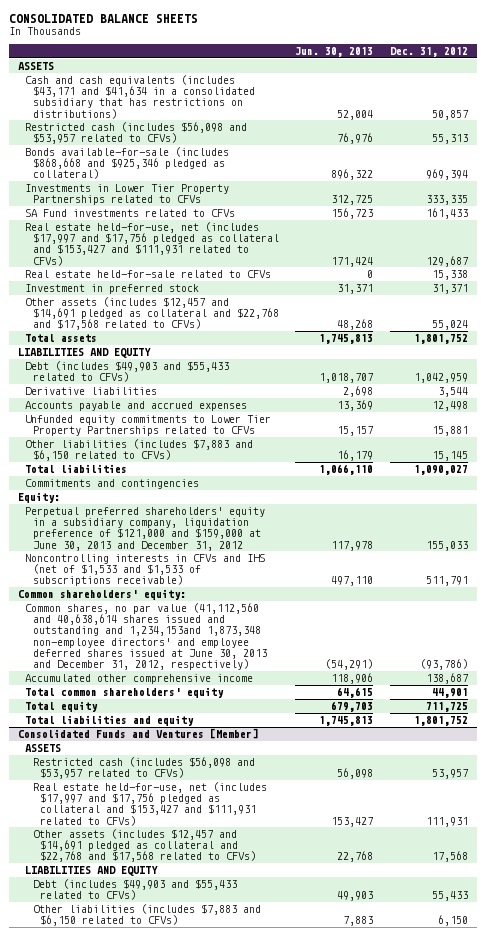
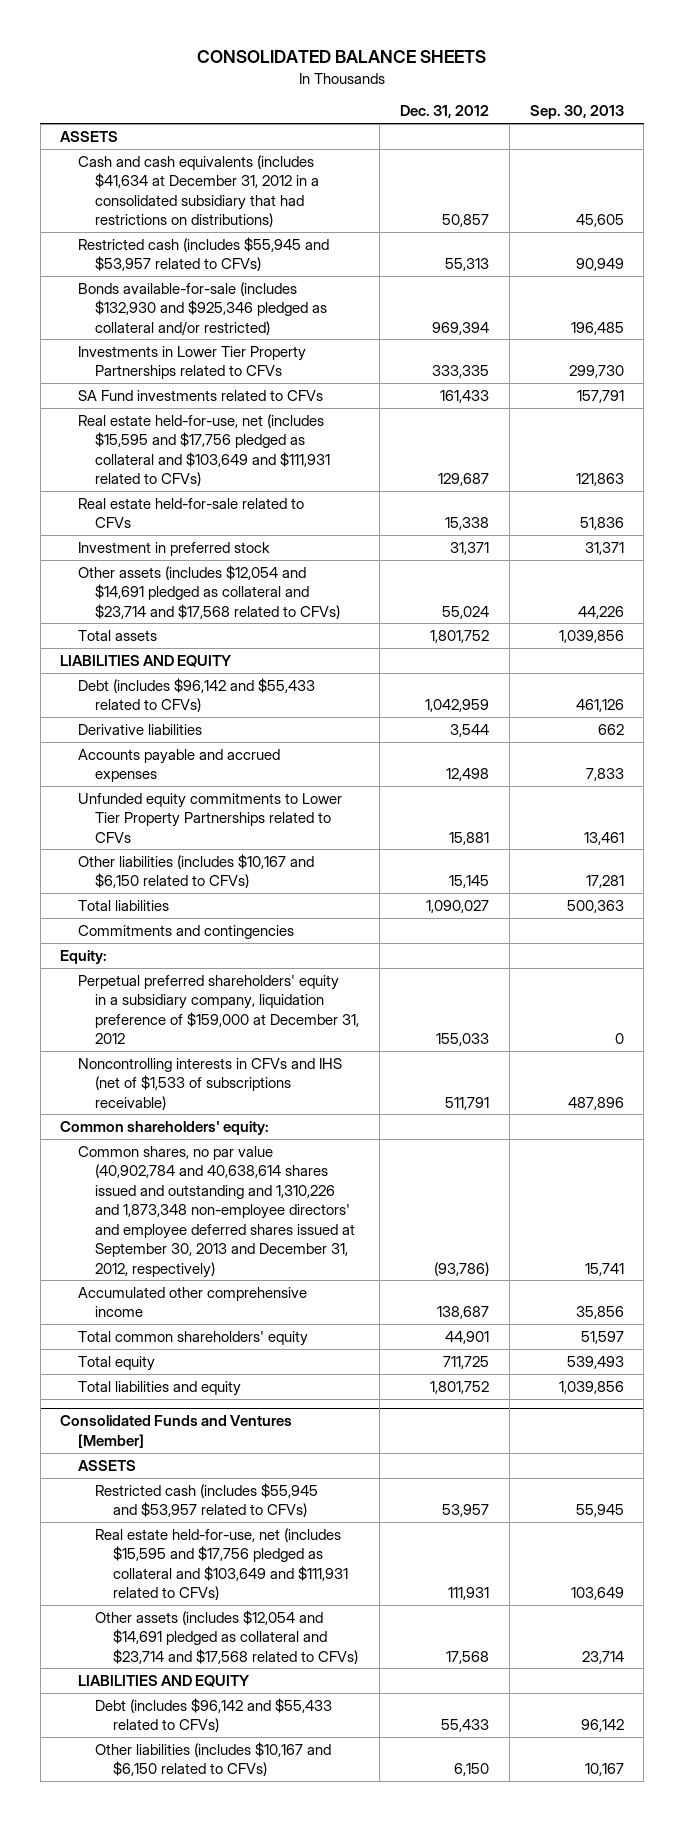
[295,46,374,57] Jun. 30, 2013 -> none
none -> [529,105,624,120] Sep. 30, 2013
[25,74,255,119] Cash and cash equivalents (includes $43,171 and $41,634 in a consolidated subsidiary that has restrictions on distributions) -> [77,154,320,228] Cash and cash equivalents (includes $41,634 at December 31, 2012 in a consolidated subsidiary that had restrictions on distributions)
[25,121,248,145] Restricted cash (includes $56,098 and $53,957 related to CFVs) -> [77,236,329,272] Restricted cash (includes $55,945 and $53,957 related to CFVs)
[25,146,230,180] Bonds available-for-sale (includes $868,668 and $925,346 pledged as collateral) -> [77,281,328,335] Bonds available-for-sale (includes $132,930 and $925,346 pledged as collateral and/or restricted)
[25,221,279,266] Real estate held-for-use, net (includes $17,997 and $17,756 pledged as collateral and $153,427 and $111,931 related to CFVs) -> [77,413,331,487] Real estate held-for-use, net (includes $15,595 and $17,756 pledged as collateral and $103,649 and $111,931 related to CFVs)
[25,296,279,331] Other assets (includes $12,457 and $14,691 pledged as collateral and $22,768 and $17,568 related to CFVs) -> [77,564,341,619] Other assets (includes $12,054 and $14,691 pledged as collateral and $23,714 and $17,568 related to CFVs)
[25,360,230,383] Debt (includes $49,903 and $55,433 related to CFVs) -> [77,677,315,713] Debt (includes $96,142 and $55,433 related to CFVs)
[25,438,254,462] Other liabilities (includes $7,883 and $6,150 related to CFVs) -> [77,853,314,889] Other liabilities (includes $10,167 and $6,150 related to CFVs)
[25,506,266,551] Perpetual preferred shareholders' equity in a subsidiary company, liquidation preference of $121,000 and $159,000 at June 30, 2013 and December 31, 2012 -> [77,974,360,1045] Perpetual preferred shareholders' equity in a subsidiary company, liquidation preference of $159,000 at December 31, 2012
[25,553,266,587] Noncontrolling interests in CFVs and IHS (net of $1,533 and $1,533 of subscriptions receivable) -> [77,1057,342,1110] Noncontrolling interests in CFVs and IHS (net of $1,533 of subscriptions receivable)
[25,602,267,670] Common shares, no par value (41,112,560 and 40,638,614 shares issued and outstanding and 1,234,153and 1,873,348 non-employee directors' and employee deferred shares issued at June 30, 2013 and December 31, 2012, respectively) -> [77,1145,356,1278] Common shares, no par value (40,902,784 and 40,638,614 shares issued and outstanding and 1,310,226 and 1,873,348 non-employee directors' and employee deferred shares issued at September 30, 2013 and December 31, 2012, respectively)
[32,756,255,780] Restricted cash (includes $56,098 and $53,957 related to CFVs) -> [95,1482,319,1518] Restricted cash (includes $55,945 and $53,957 related to CFVs)
[32,781,267,826] Real estate held-for-use, net (includes $17,997 and $17,756 pledged as collateral and $153,427 and $111,931 related to CFVs) -> [95,1527,349,1601] Real estate held-for-use, net (includes $15,595 and $17,756 pledged as collateral and $103,649 and $111,931 related to CFVs)
[32,828,257,863] Other assets (includes $12,457 and $14,691 pledged as collateral and $22,768 and $17,568 related to CFVs) -> [95,1609,359,1664] Other assets (includes $12,054 and $14,691 pledged as collateral and $23,714 and $17,568 related to CFVs)
[32,878,237,901] Debt (includes $49,903 and $55,433 related to CFVs) -> [95,1697,333,1733] Debt (includes $96,142 and $55,433 related to CFVs)
[32,903,261,927] Other liabilities (includes $7,883 and $6,150 related to CFVs) -> [95,1741,332,1777] Other liabilities (includes $10,167 and $6,150 related to CFVs)

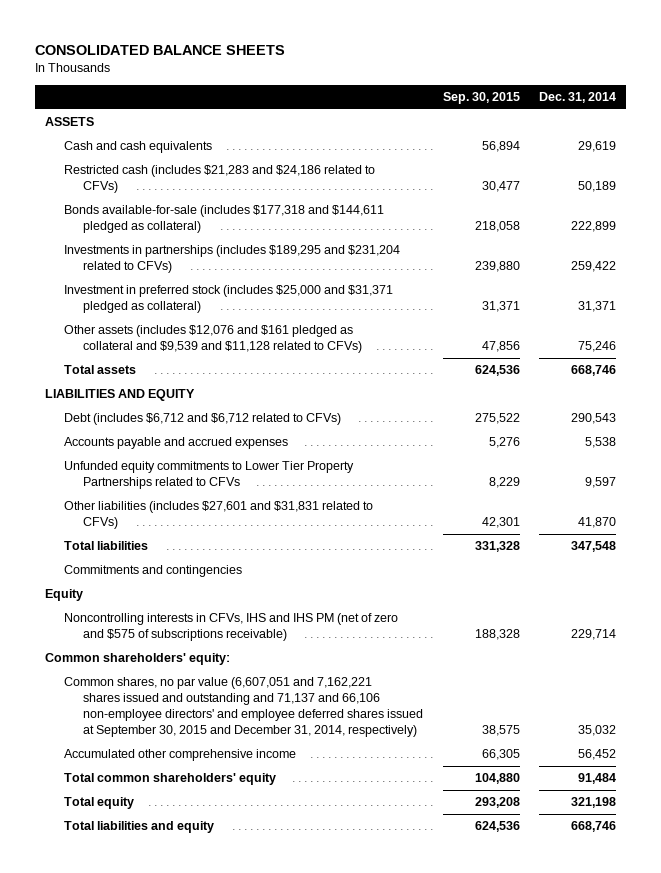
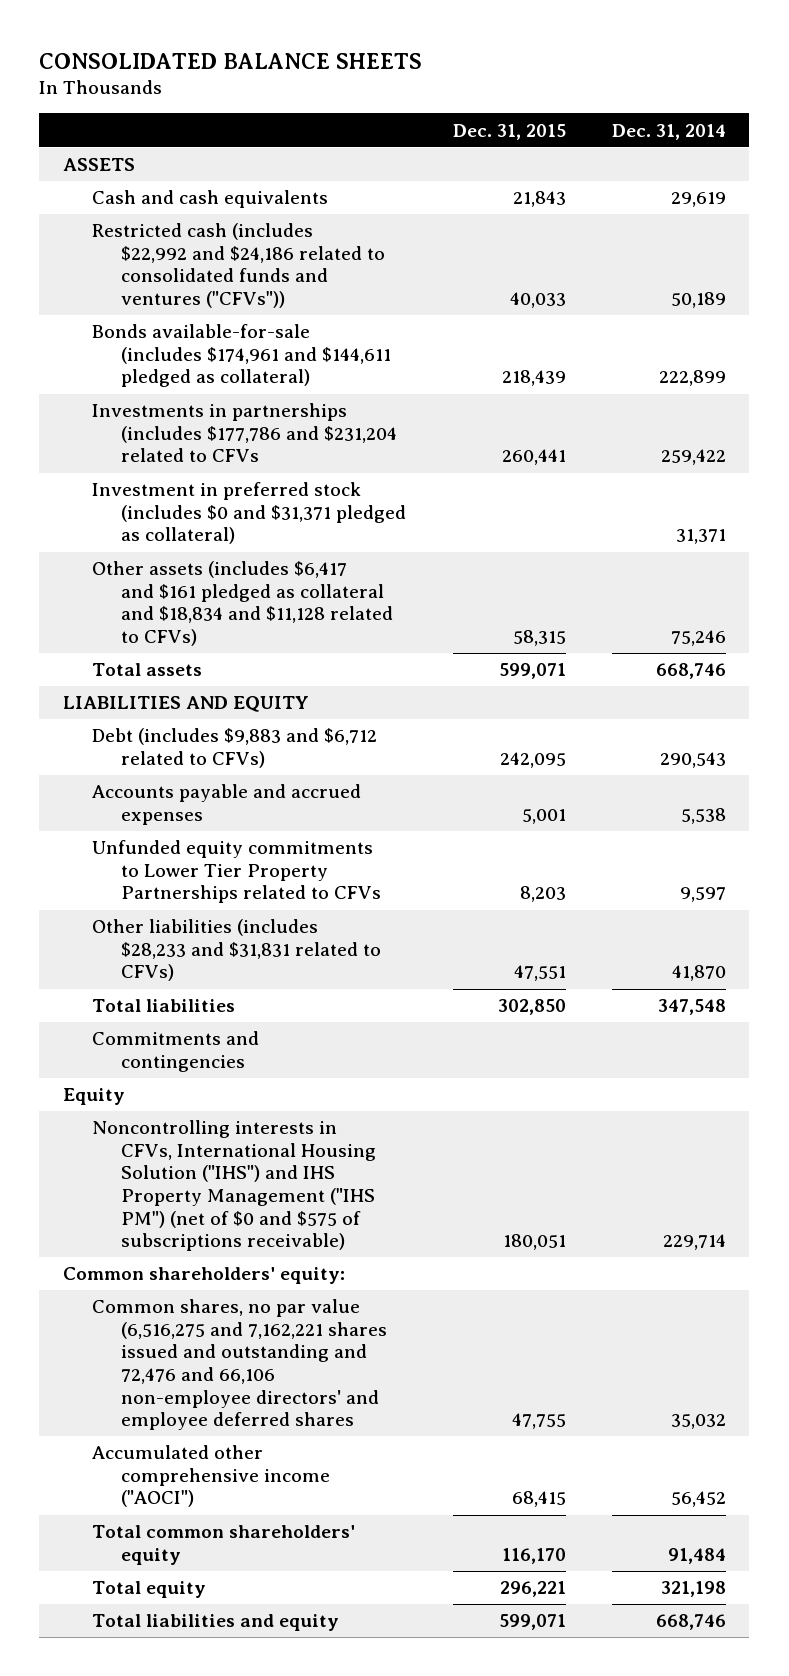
[442,92,520,105] Sep. 30, 2015 -> none
none -> [452,123,566,140] Dec. 31, 2015
[64,165,376,194] Restricted cash (includes $21,283 and $24,186 related to CFVs) -> [91,223,385,309] Restricted cash (includes $22,992 and $24,186 related to consolidated funds and ventures ("CFVs"))
[64,205,385,234] Bonds available-for-sale (includes $177,318 and $144,611 pledged as collateral) -> [91,324,391,388] Bonds available-for-sale (includes $174,961 and $144,611 pledged as collateral)
[64,245,401,274] Investments in partnerships (includes $189,295 and $231,204 related to CFVs) -> [91,403,397,463] Investments in partnerships (includes $177,786 and $231,204 related to CFVs
[64,285,394,314] Investment in preferred stock (includes $25,000 and $31,371 pledged as collateral) -> [91,482,406,545] Investment in preferred stock (includes $0 and $31,371 pledged as collateral)
[64,325,363,354] Other assets (includes $12,076 and $161 pledged as collateral and $9,539 and $11,128 related to CFVs) -> [91,561,393,647] Other assets (includes $6,417 and $161 pledged as collateral and $18,834 and $11,128 related to CFVs)
[64,413,342,426] Debt (includes $6,712 and $6,712 related to CFVs) -> [91,728,377,768] Debt (includes $9,883 and $6,712 related to CFVs)
[64,501,374,530] Other liabilities (includes $27,601 and $31,831 related to CFVs) -> [91,919,381,982] Other liabilities (includes $28,233 and $31,831 related to CFVs)
[64,613,399,642] Noncontrolling interests in CFVs, IHS and IHS PM (net of zero and $575 of subscriptions receivable) -> [91,1120,376,1252] Noncontrolling interests in CFVs, International Housing Solution ("IHS") and IHS Property Management ("IHS PM") (net of $0 and $575 of subscriptions receivable)
[64,677,424,737] Common shares, no par value (6,607,051 and 7,162,221 shares issued and outstanding and 71,137 and 66,106 non-employee directors' and employee deferred shares issued at September 30, 2015 and December 31, 2014, respectively) -> [91,1299,387,1431] Common shares, no par value (6,516,275 and 7,162,221 shares issued and outstanding and 72,476 and 66,106 non-employee directors' and employee deferred shares
[64,749,297,762] Accumulated other comprehensive income -> [91,1445,330,1508] Accumulated other comprehensive income ("AOCI")

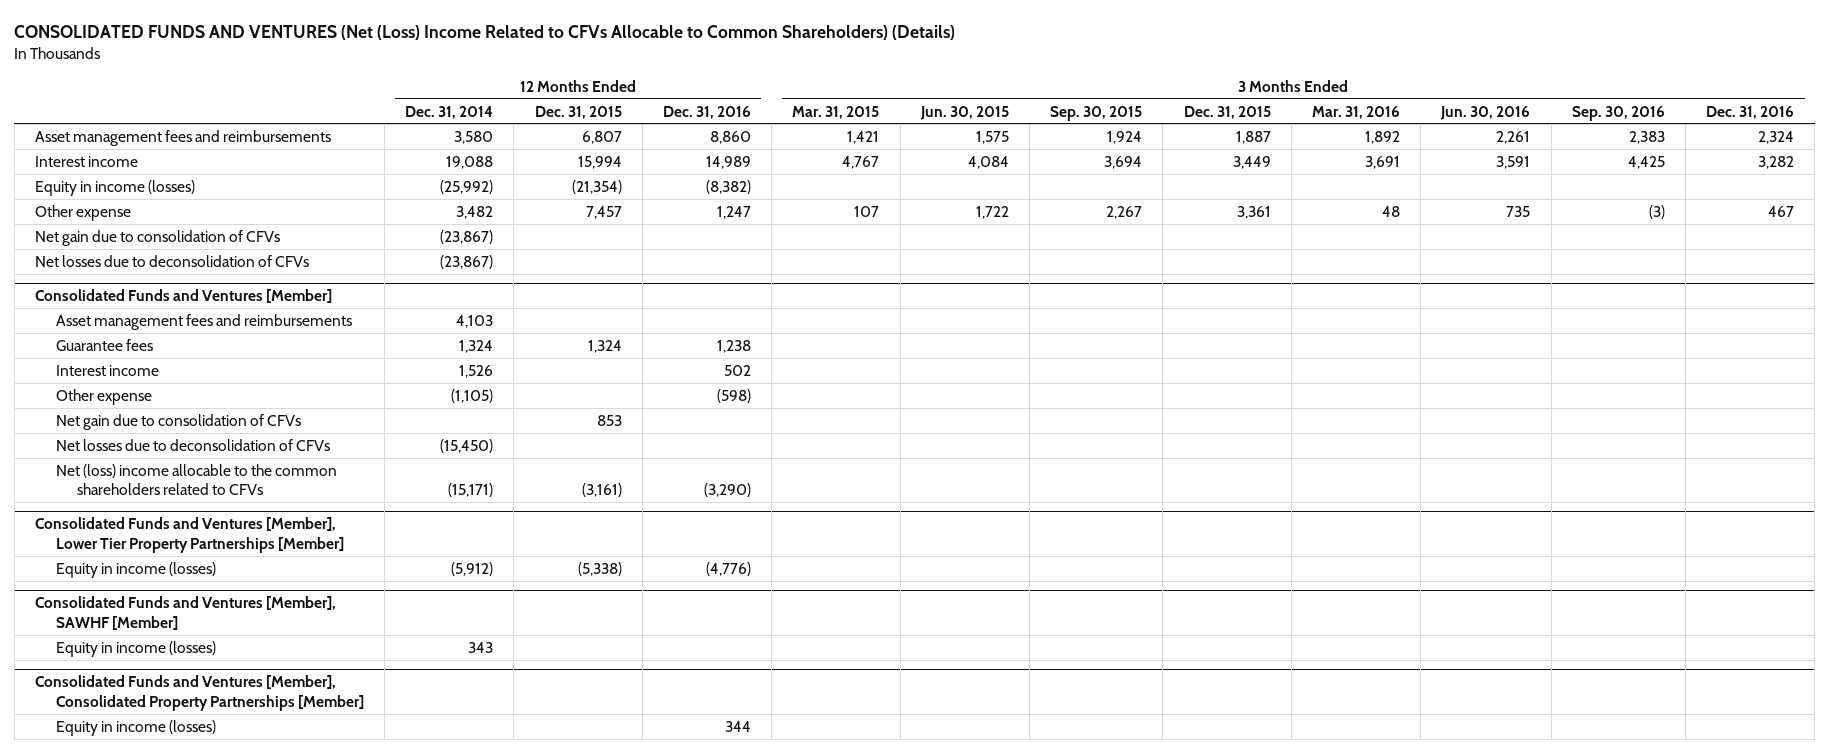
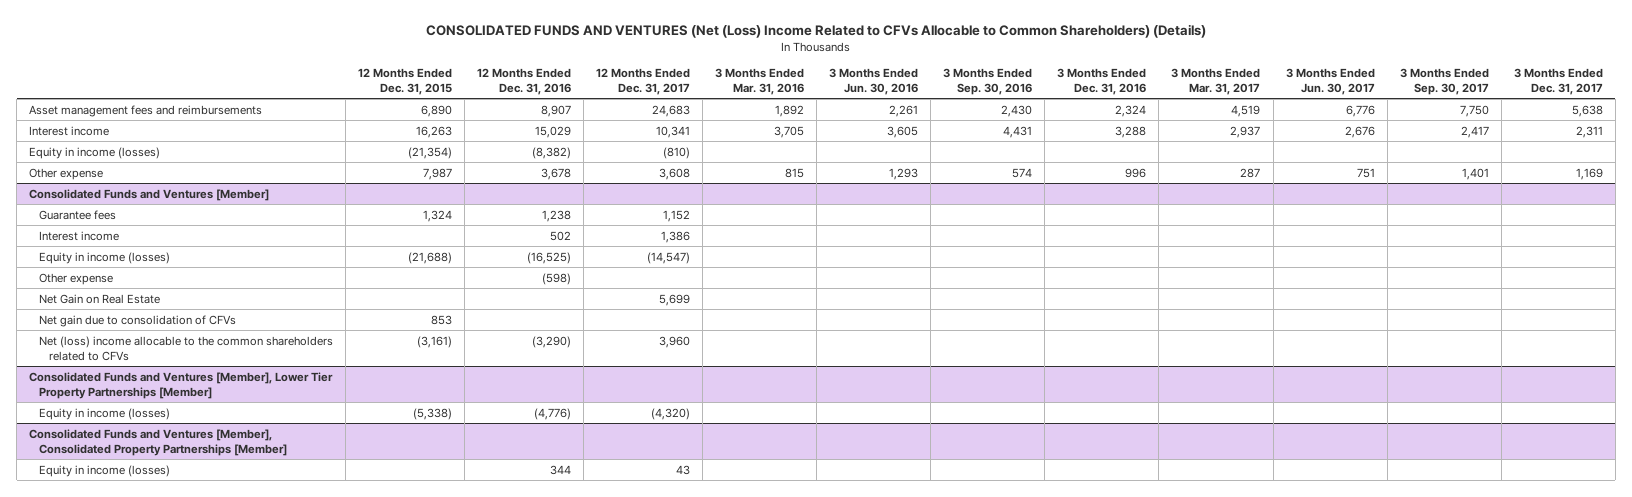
[405,105,494,119] Dec. 31, 2014 -> none
[792,105,880,119] Mar. 31, 2015 -> none
[919,105,1009,120] Jun. 30, 2015 -> none
[1050,105,1143,121] Sep. 30, 2015 -> none
[1183,105,1271,119] Dec. 31, 2015 -> none
none -> [596,68,691,95] 12 Months Ended Dec. 31, 2017
none -> [1171,68,1261,95] 3 Months Ended Mar. 31, 2017
none -> [1285,68,1375,95] 3 Months Ended Jun. 30, 2017
none -> [1399,68,1489,95] 3 Months Ended Sep. 30, 2017
none -> [1513,68,1603,95] 3 Months Ended Dec. 31, 2017
[581,130,622,144] 6,807 -> [421,104,453,117] 6,890
[710,130,752,144] 8,860 -> [541,104,572,117] 8,907
[1628,130,1665,144] 2,383 -> [1001,104,1033,117] 2,430
[577,155,622,169] 15,994 -> [416,125,453,138] 16,263
[706,155,752,169] 14,989 -> [535,125,572,138] 15,029
[1365,155,1401,169] 3,691 -> [774,125,805,138] 3,705
[1496,155,1531,169] 3,591 -> [887,125,919,138] 3,605
[1627,155,1665,169] 4,425 -> [1003,125,1033,138] 4,431
[1758,155,1795,169] 3,282 -> [1115,125,1147,138] 3,288
[35,229,281,246] Net gain due to consolidation of CFVs -> none
[35,254,310,267] Net losses due to deconsolidation of CFVs -> none
[585,205,622,219] 7,457 -> [423,167,453,180] 7,987
[717,205,752,219] 1,247 -> [541,167,572,180] 3,678
[1382,205,1401,217] 48 -> [785,167,805,178] 815
[1506,205,1531,217] 735 -> [889,167,919,180] 1,293
[1648,204,1665,219] (3) -> [1012,167,1033,178] 574
[1768,205,1795,217] 467 -> [1125,167,1147,178] 996
[55,313,352,330] Asset management fees and reimbursements -> none
none -> [39,251,171,264] Equity in income (losses)
none -> [39,293,161,304] Net Gain on Real Estate
[55,438,330,451] Net losses due to deconsolidation of CFVs -> none
[35,596,337,630] Consolidated Funds and Ventures [Member], SAWHF [Member] -> none
[55,640,216,657] Equity in income (losses) -> none

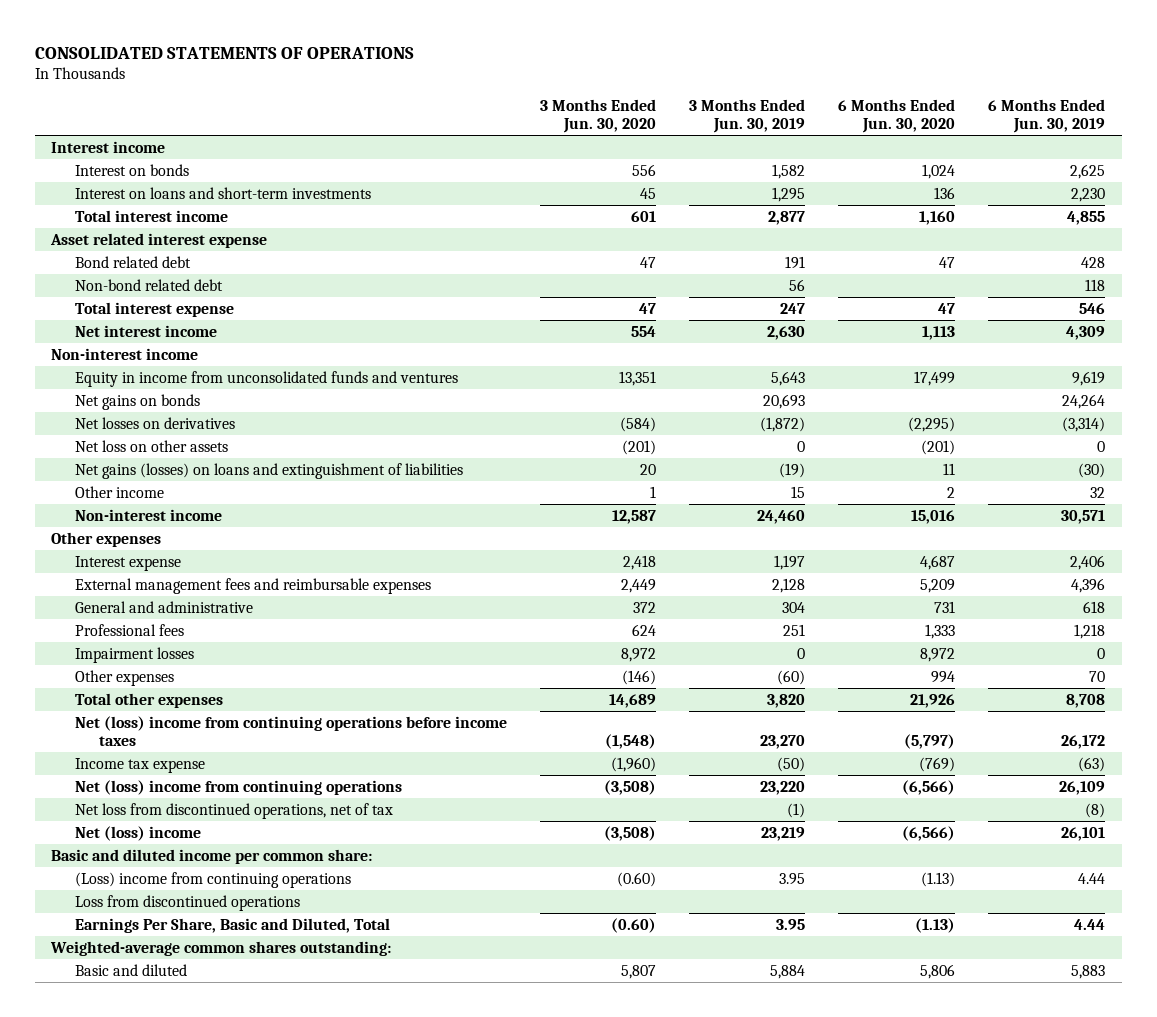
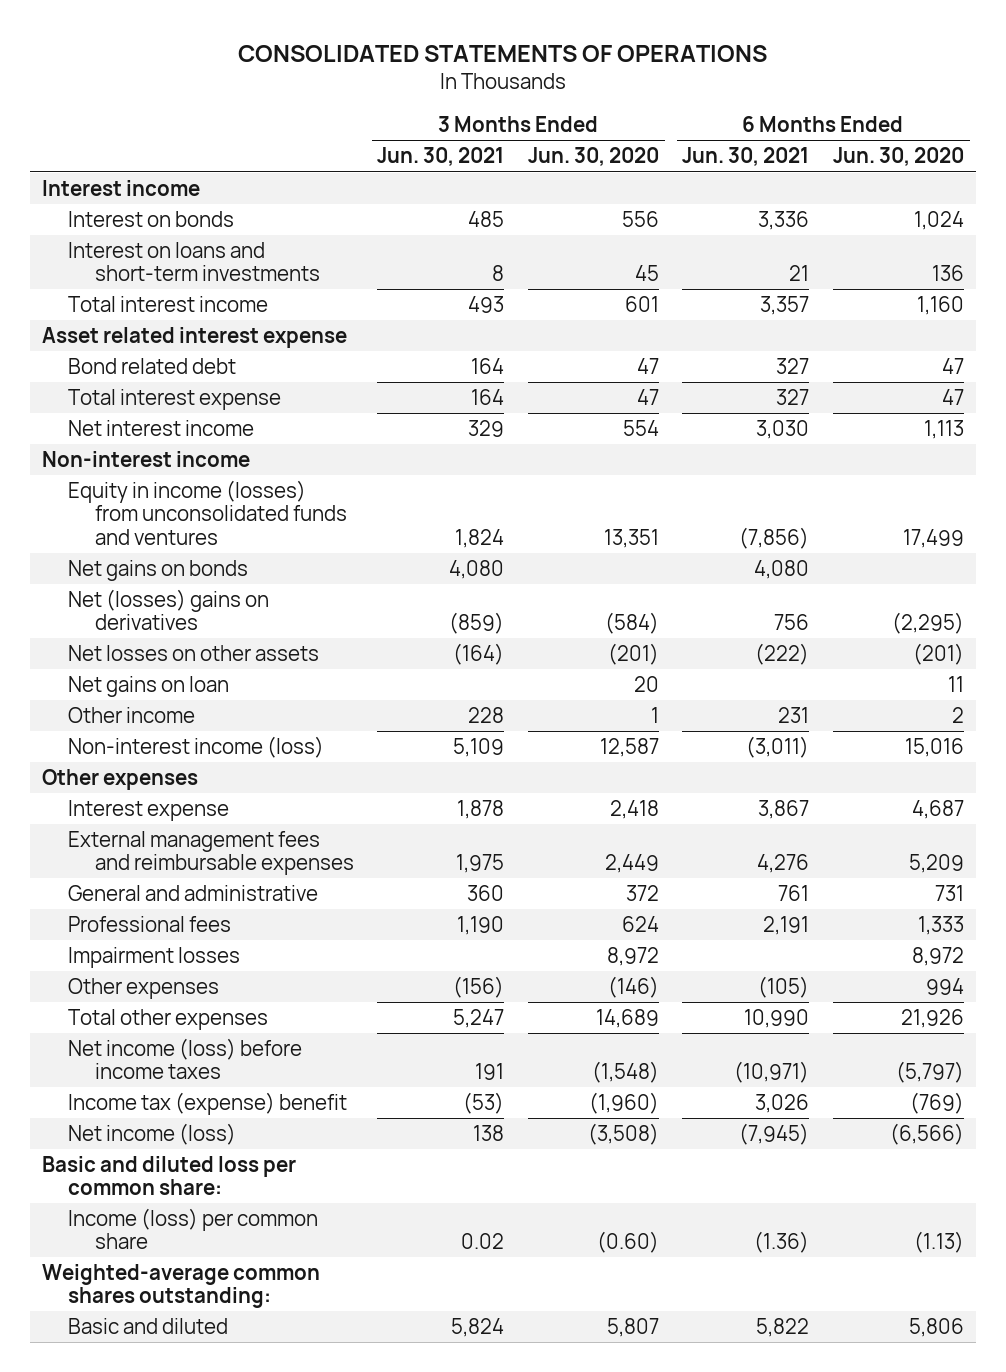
[689,99,806,134] 3 Months Ended Jun. 30, 2019 -> none
[988,99,1106,134] 6 Months Ended Jun. 30, 2019 -> none
none -> [377,147,505,167] Jun. 30, 2021
none -> [682,147,810,167] Jun. 30, 2021
[75,278,224,291] Non-bond related debt -> none
[75,370,459,387] Equity in income from unconsolidated funds and ventures -> [68,479,347,545] Equity in income (losses) from unconsolidated funds and ventures
[75,416,236,429] Net losses on derivatives -> [68,588,270,631] Net (losses) gains on derivatives
[75,439,229,452] Net loss on other assets -> [68,644,320,661] Net losses on other assets
[75,462,464,479] Net gains (losses) on loans and extinguishment of liabilities -> [68,675,230,697] Net gains on loan
[75,508,223,521] Non-interest income -> [68,735,325,758] Non-interest income (loss)
[75,779,403,795] Net (loss) income from continuing operations -> none
[75,802,394,819] Net loss from discontinued operations, net of tax -> none
[75,871,352,888] (Loss) income from continuing operations -> none
[75,894,301,911] Loss from discontinued operations -> none
[75,715,508,746] Net (loss) income from continuing operations before income taxes -> [68,1037,303,1080] Net income (loss) before income taxes
[75,757,206,773] Income tax expense -> [68,1091,348,1115] Income tax (expense) benefit
[75,825,202,841] Net (loss) income -> [68,1122,237,1145] Net income (loss)
[51,848,373,864] Basic and diluted income per common share: -> [42,1155,297,1196] Basic and diluted loss per common share:
[75,917,391,933] Earnings Per Share, Basic and Diluted, Total -> [68,1207,319,1250] Income (loss) per common share

